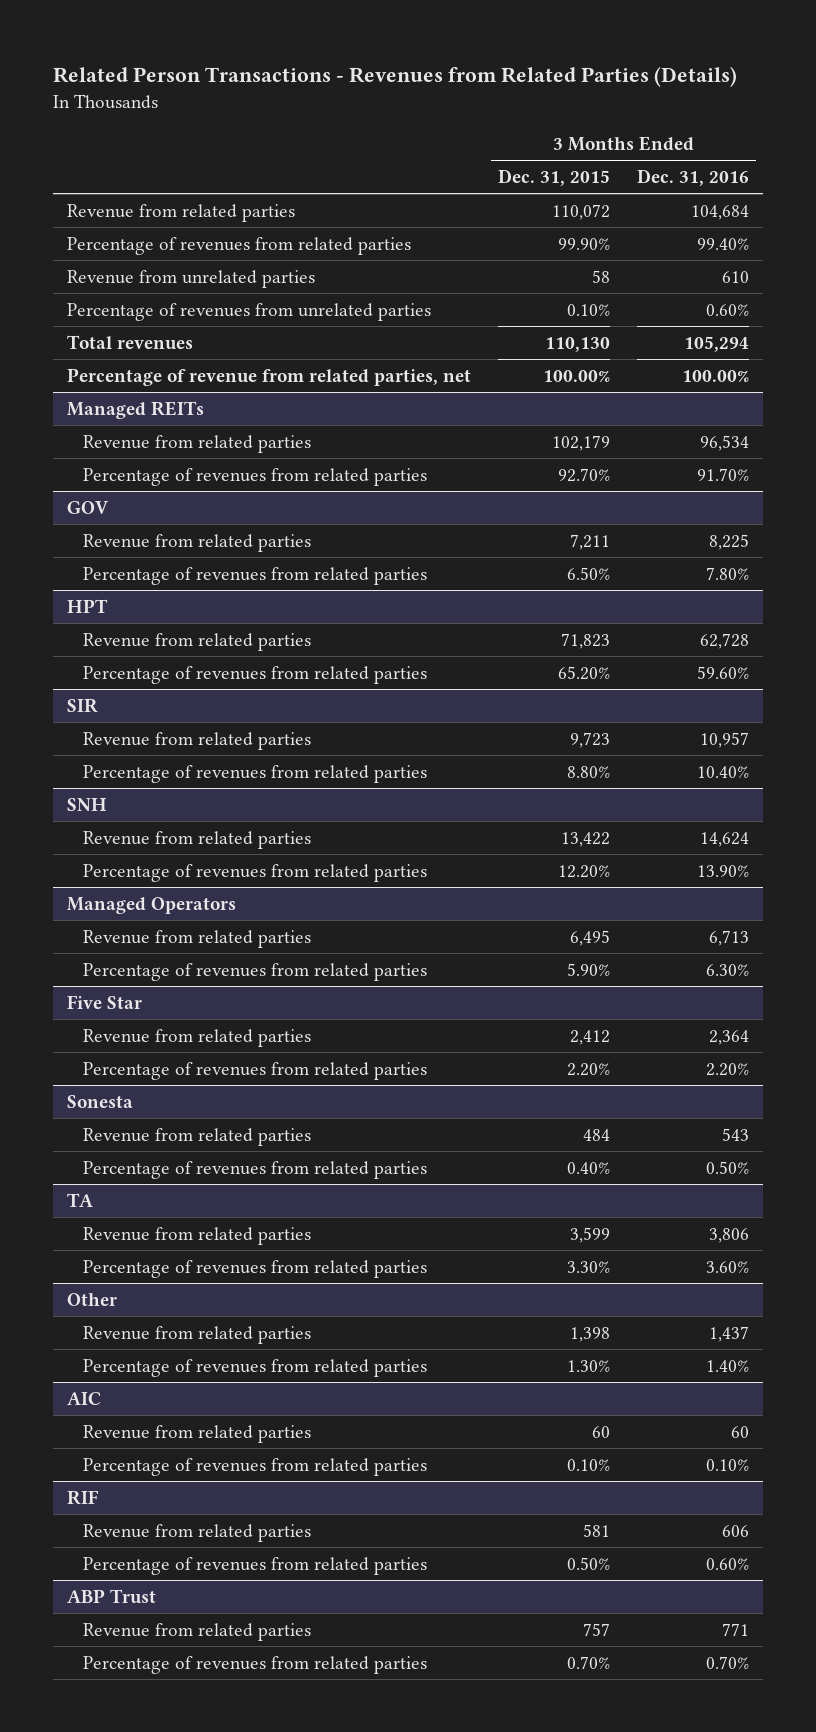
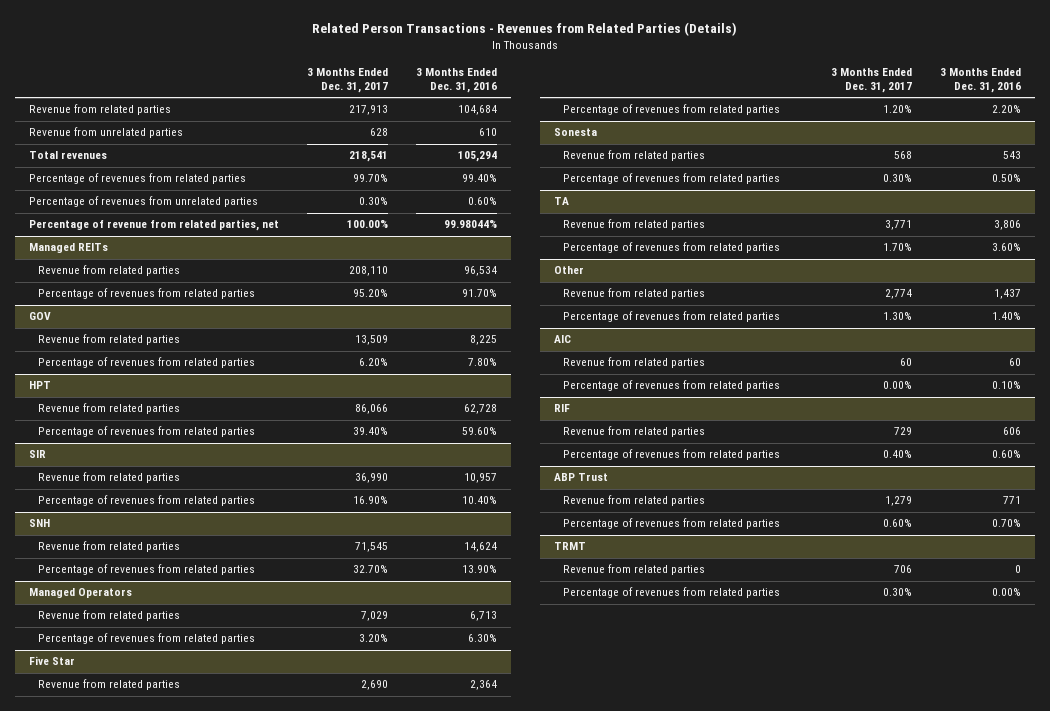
[498,168,611,186] Dec. 31, 2015 -> none
none -> [307,68,389,93] 3 Months Ended Dec. 31, 2017
[66,236,411,255] Percentage of revenues from related parties -> [29,173,247,185] Percentage of revenues from related parties
[66,302,431,321] Percentage of revenues from unrelated parties -> [29,196,259,208] Percentage of revenues from unrelated parties
[682,369,750,382] 100.00% -> [443,220,497,229] 99.98044%
none -> [553,542,586,551] TRMT
none -> [562,564,705,576] Revenue from related parties
none -> [562,587,780,599] Percentage of revenues from related parties

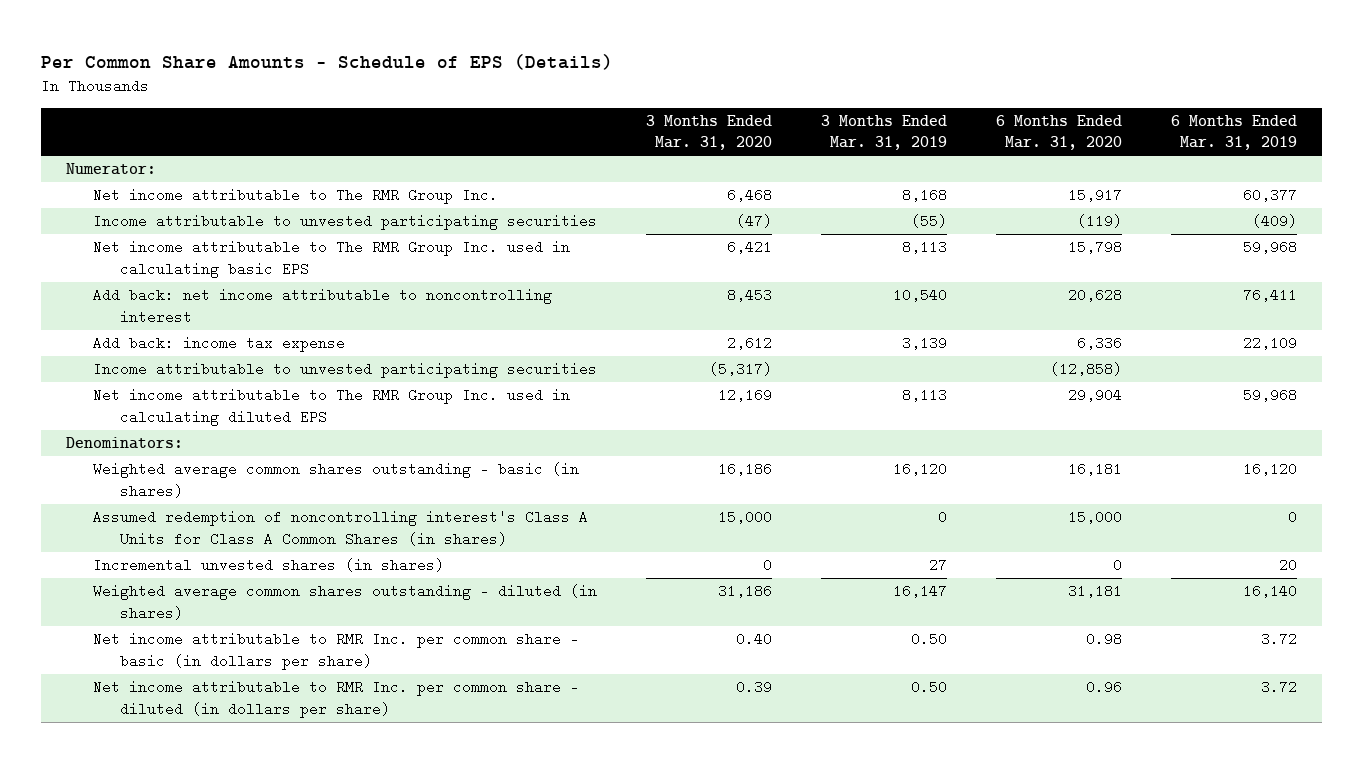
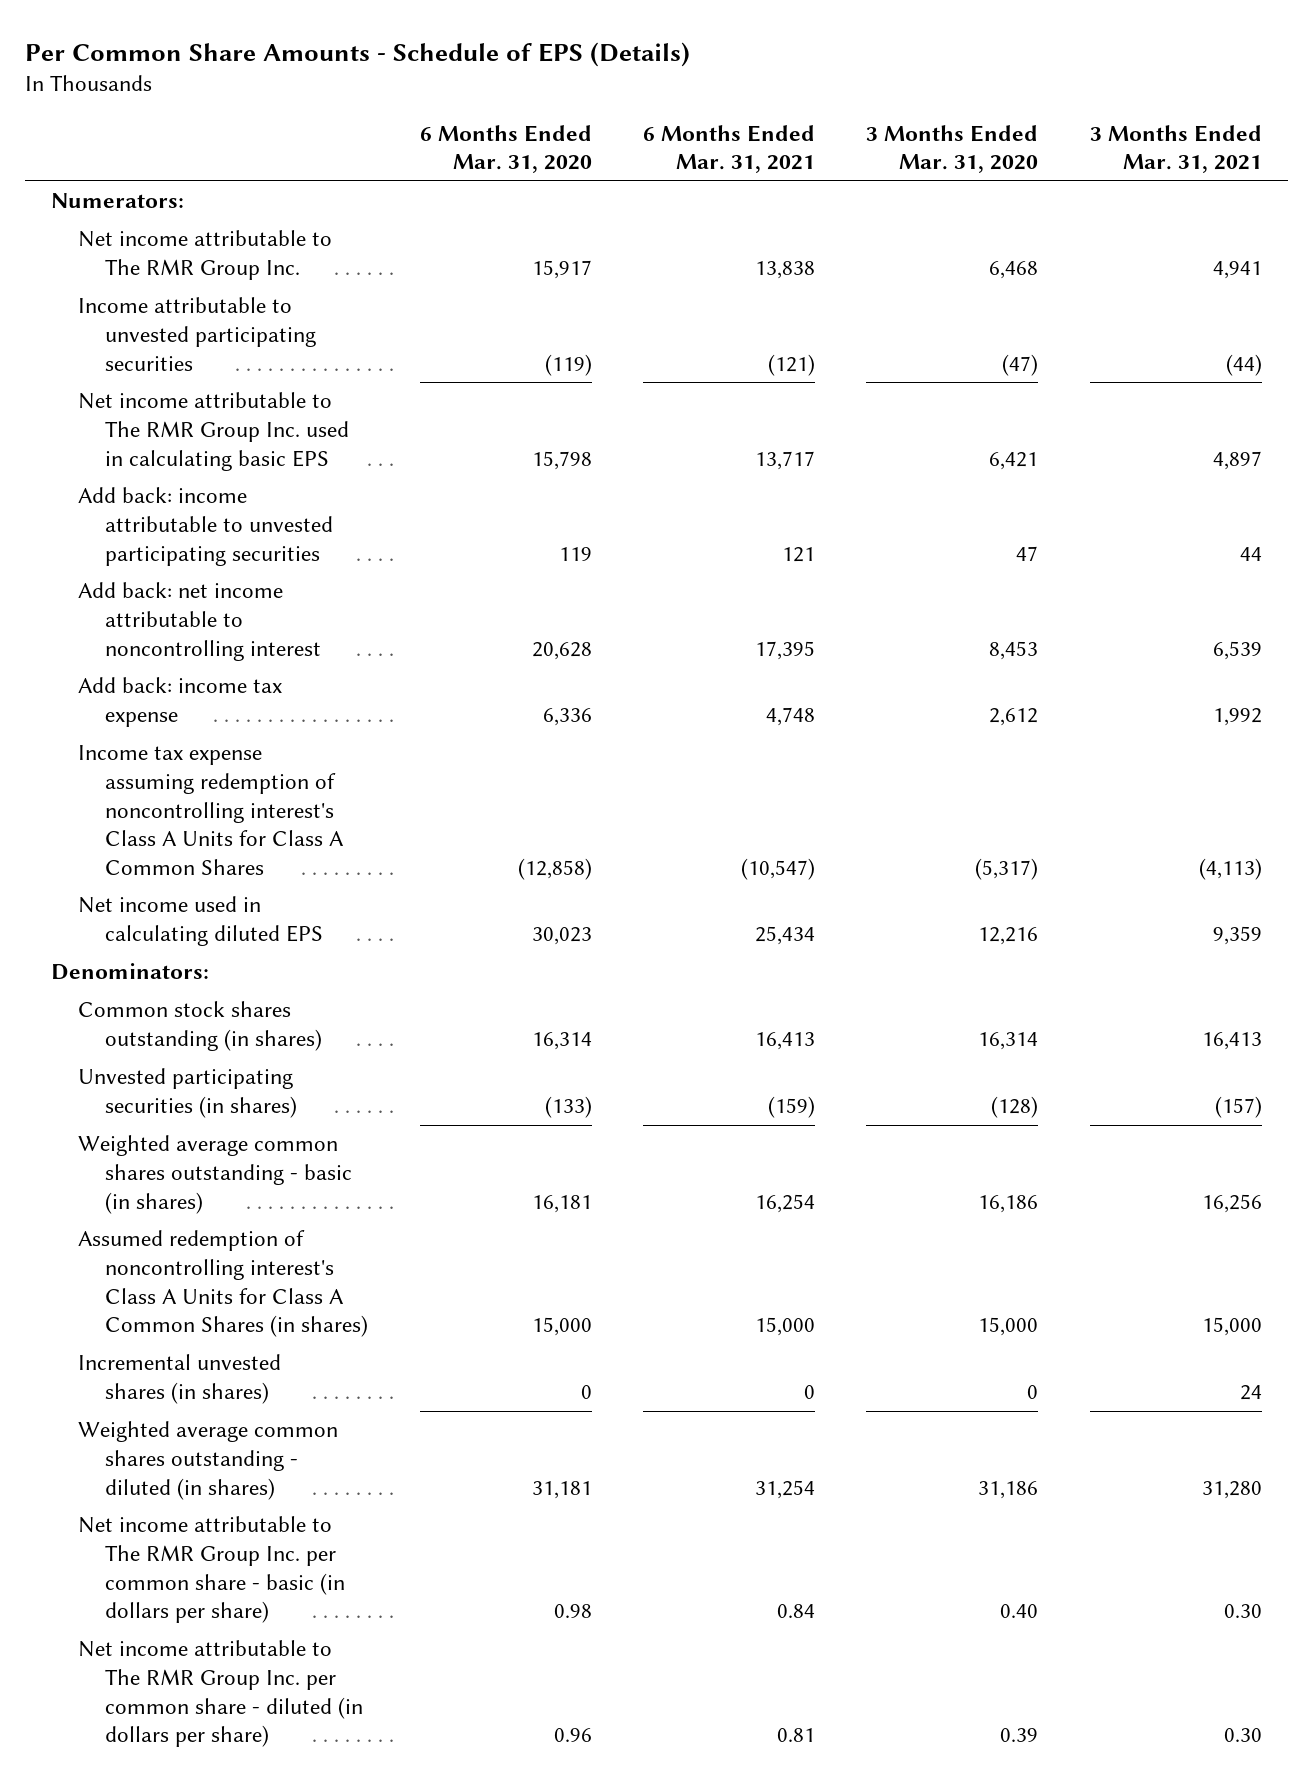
[821,114,948,151] 3 Months Ended Mar. 31, 2019 -> none
[1171,114,1298,151] 6 Months Ended Mar. 31, 2019 -> none
none -> [643,124,816,174] 6 Months Ended Mar. 31, 2021
none -> [1089,124,1262,174] 3 Months Ended Mar. 31, 2021
[65,163,156,176] Numerator: -> [50,193,184,209] Numerators:
none -> [77,487,334,566] Add back: income attributable to unvested participating securities
[92,362,597,379] Income attributable to unvested participating securities -> [77,745,345,875] Income tax expense assuming redemption of noncontrolling interest's Class A Units for Class A Common Shares
[92,388,570,426] Net income attributable to The RMR Group Inc. used in calculating diluted EPS -> [77,896,324,947] Net income used in calculating diluted EPS
[718,388,773,403] 12,169 -> [978,927,1039,946] 12,216
[1068,388,1123,403] 29,904 -> [531,927,592,946] 30,023
none -> [77,1001,323,1052] Common stock shares outstanding (in shares)
none -> [77,1068,298,1119] Unvested participating securities (in shares)
[92,632,579,670] Net income attributable to RMR Inc. per common share - basic (in dollars per share) -> [77,1516,346,1624] Net income attributable to The RMR Group Inc. per common share - basic (in dollars per share)
[92,680,579,718] Net income attributable to RMR Inc. per common share - diluted (in dollars per share) -> [77,1640,364,1748] Net income attributable to The RMR Group Inc. per common share - diluted (in dollars per share)

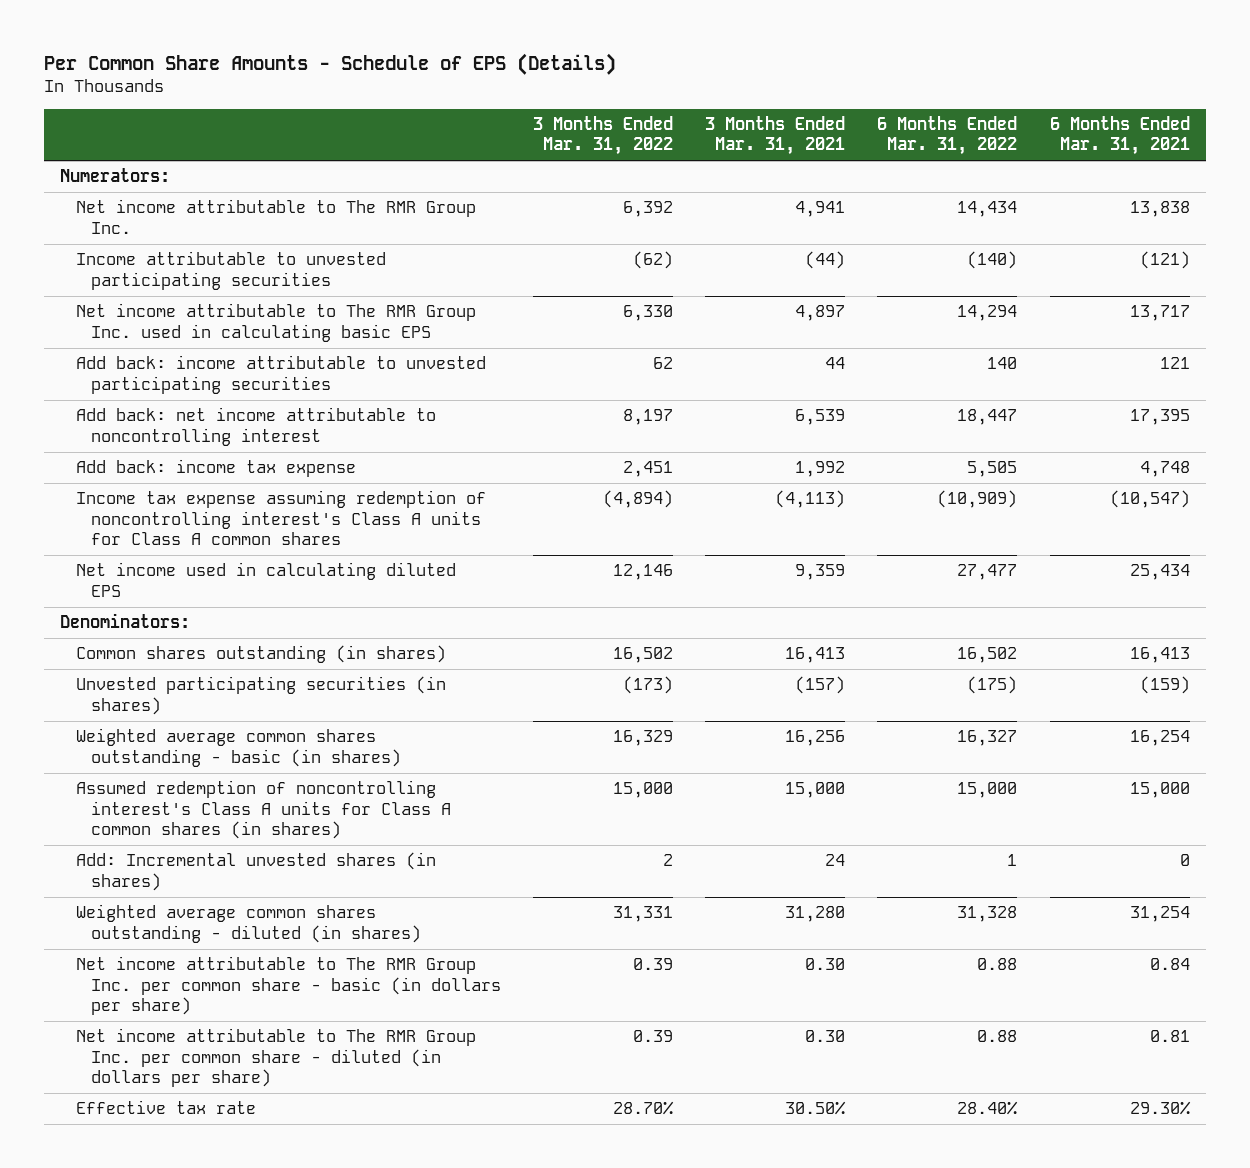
[419,124,592,174] 6 Months Ended Mar. 31, 2020 -> none
[866,124,1039,174] 3 Months Ended Mar. 31, 2020 -> none
none -> [532,115,673,156] 3 Months Ended Mar. 31, 2022
none -> [877,115,1018,156] 6 Months Ended Mar. 31, 2022
[77,745,345,875] Income tax expense assuming redemption of noncontrolling interest's Class A Units for Class A Common Shares -> [75,490,486,546] Income tax expense assuming redemption of noncontrolling interest's Class A units for Class A common shares
[77,1001,323,1052] Common stock shares outstanding (in shares) -> [75,645,446,664] Common shares outstanding (in shares)
[77,1230,369,1338] Assumed redemption of noncontrolling interest's Class A Units for Class A Common Shares (in shares) -> [75,780,451,840] Assumed redemption of noncontrolling interest's Class A units for Class A common shares (in shares)
[77,1354,281,1405] Incremental unvested shares (in shares) -> [75,852,436,891] Add: Incremental unvested shares (in shares)
none -> [75,1100,256,1115] Effective tax rate

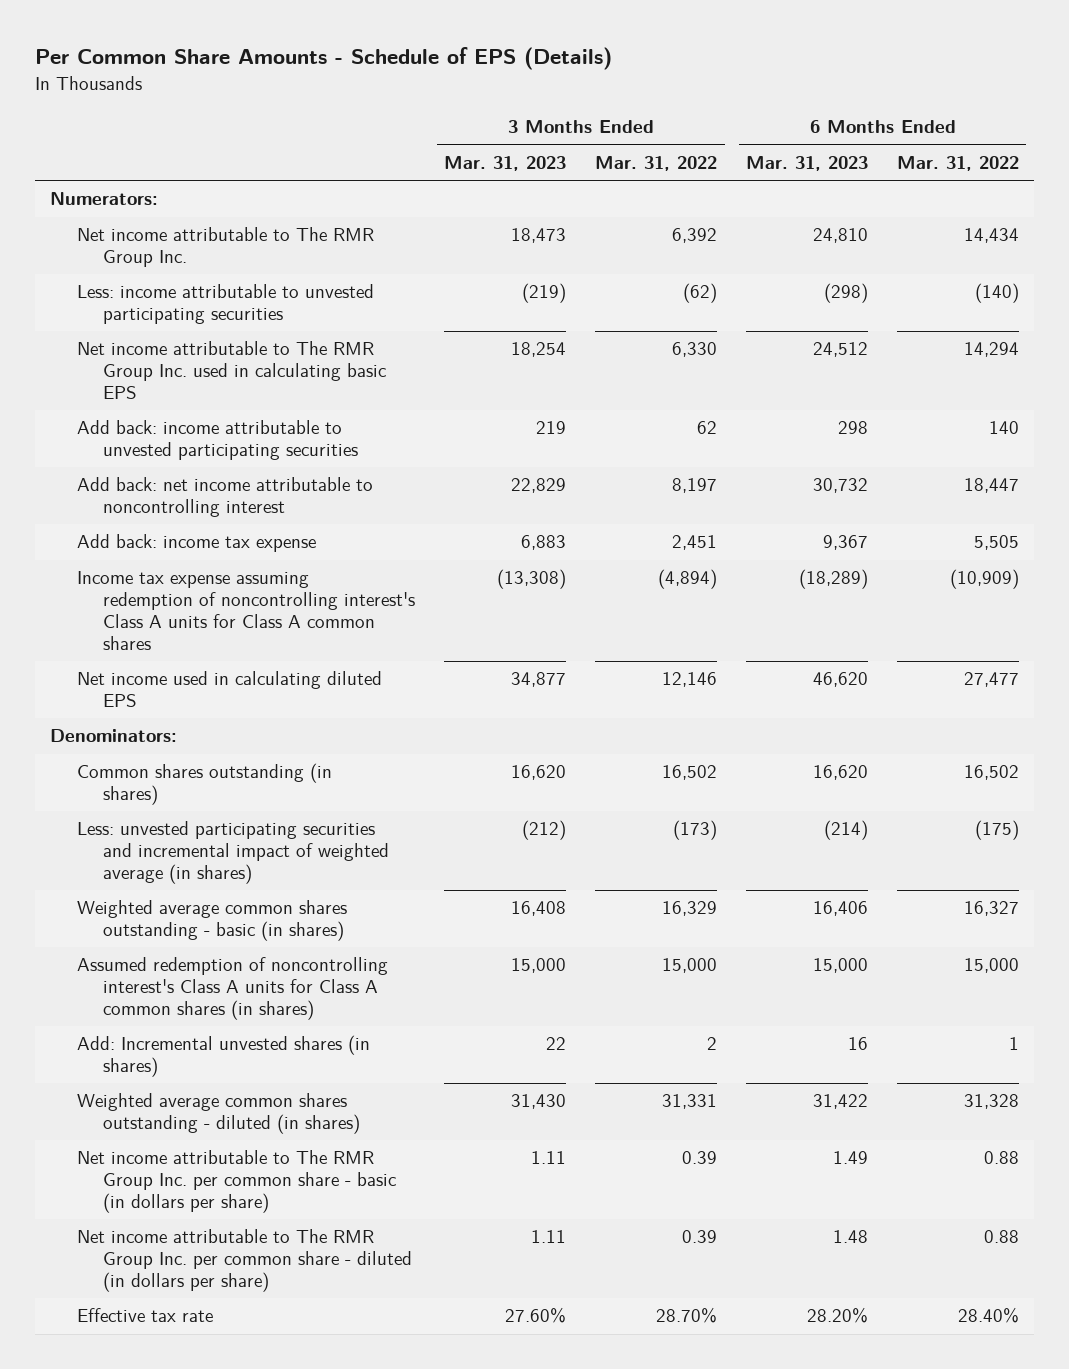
[705,115,846,156] 3 Months Ended Mar. 31, 2021 -> none
[1049,115,1190,156] 6 Months Ended Mar. 31, 2021 -> none
none -> [444,155,567,171] Mar. 31, 2023
none -> [746,155,869,171] Mar. 31, 2023
[75,251,386,290] Income attributable to unvested participating securities -> [76,284,374,325] Less: income attributable to unvested participating securities
[75,676,446,715] Unvested participating securities (in shares) -> [76,821,390,884] Less: unvested participating securities and incremental impact of weighted average (in shares)

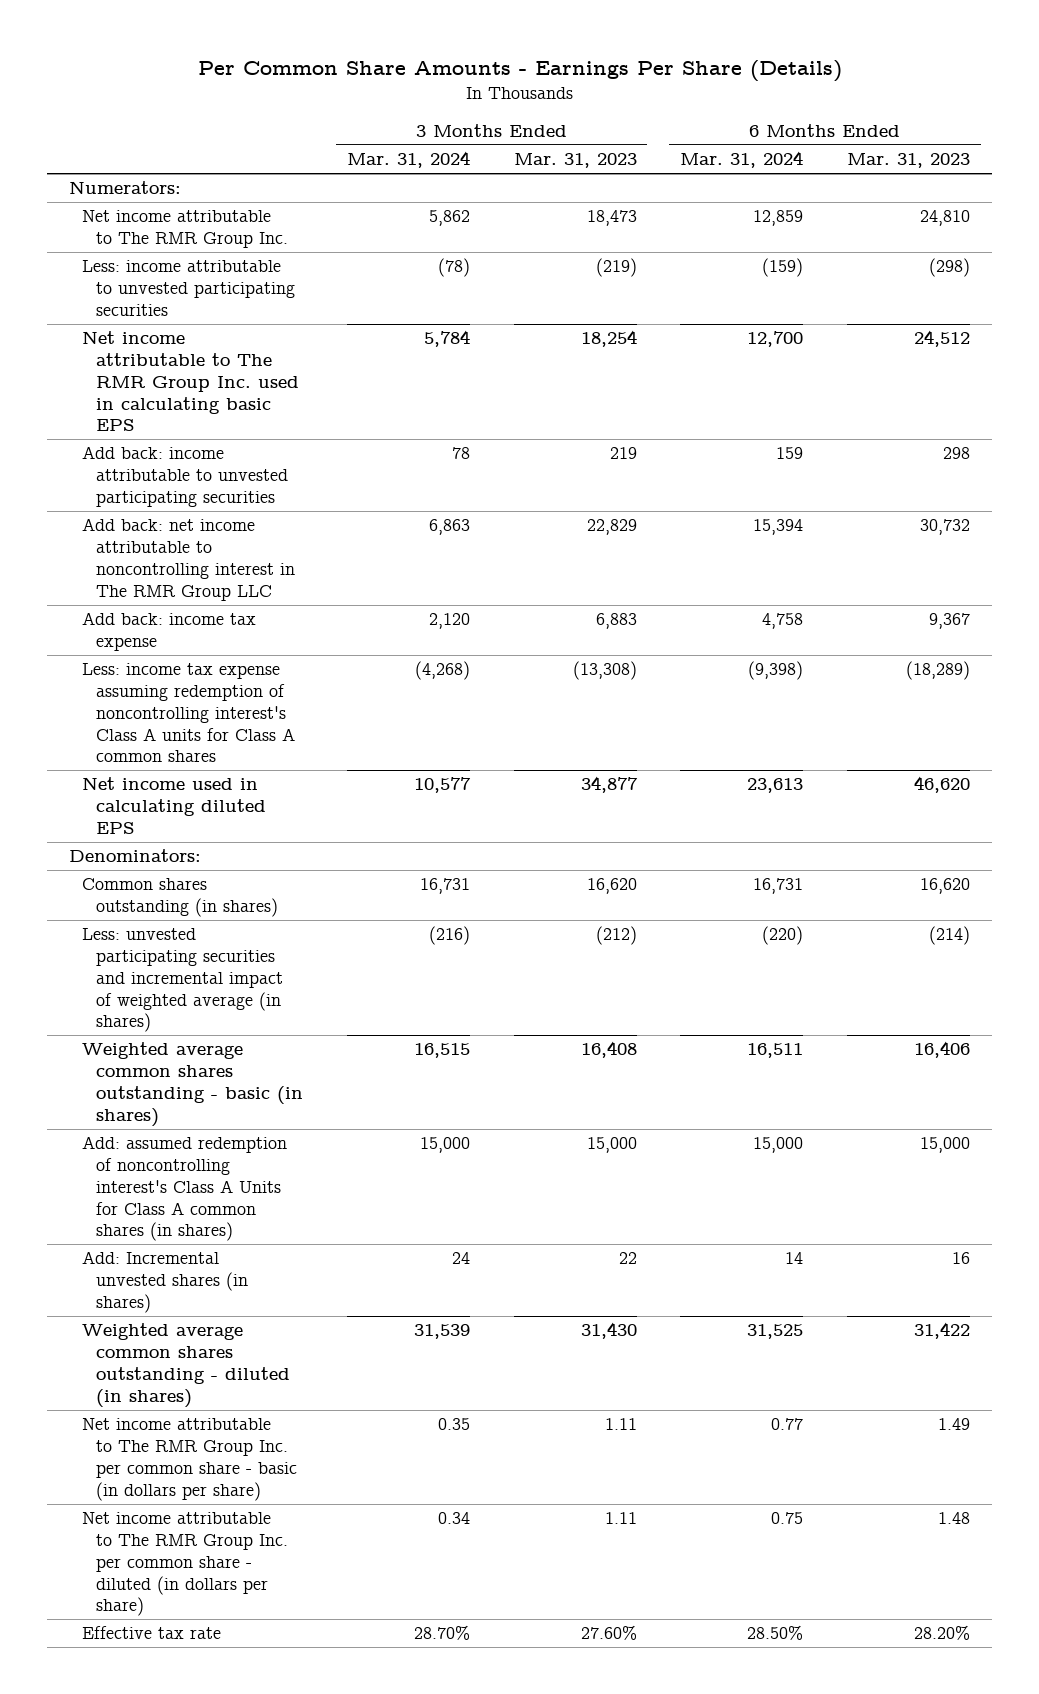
[35,47,613,71] Per Common Share Amounts - Schedule of EPS (Details) -> [197,59,842,82] Per Common Share Amounts - Earnings Per Share (Details)
[595,155,718,171] Mar. 31, 2022 -> none
[897,155,1020,171] Mar. 31, 2022 -> none
none -> [346,151,470,169] Mar. 31, 2024
none -> [680,151,804,169] Mar. 31, 2024
[76,477,373,518] Add back: net income attributable to noncontrolling interest -> [82,518,295,601] Add back: net income attributable to noncontrolling interest in The RMR Group LLC
[76,571,416,650] Income tax expense assuming redemption of noncontrolling interest's Class A units for Class A common shares -> [82,663,295,763] Less: income tax expense assuming redemption of noncontrolling interest's Class A units for Class A common shares
[76,957,388,1020] Assumed redemption of noncontrolling interest's Class A units for Class A common shares (in shares) -> [82,1136,288,1242] Add: assumed redemption of noncontrolling interest's Class A Units for Class A common shares (in shares)

